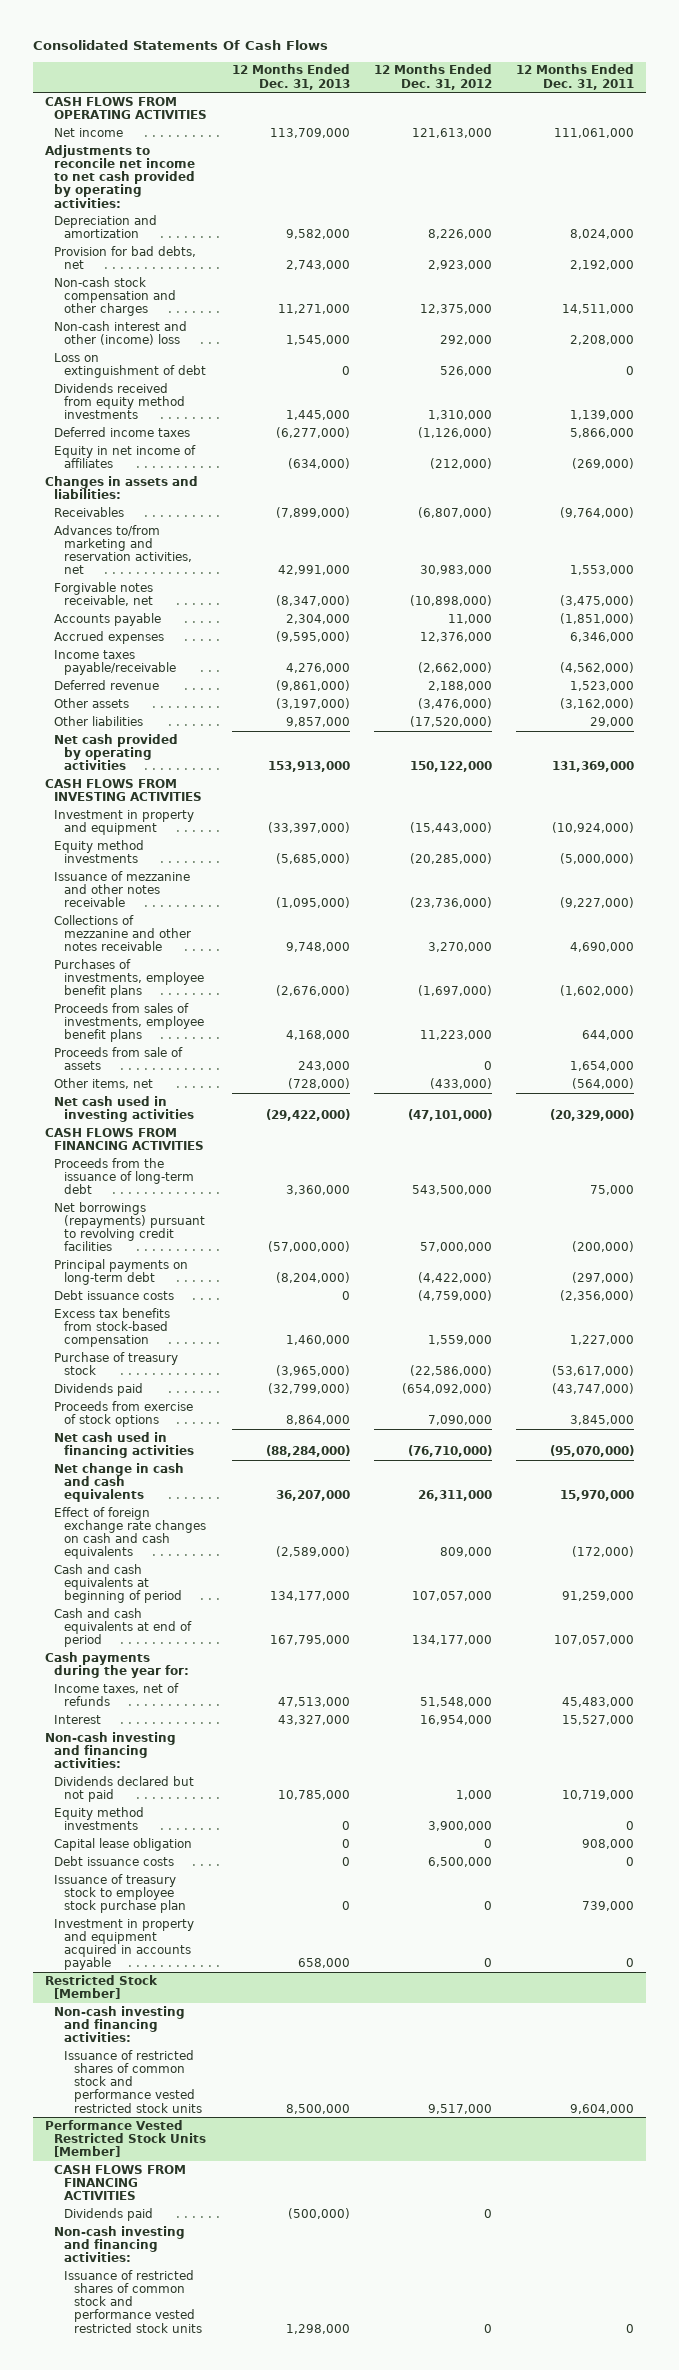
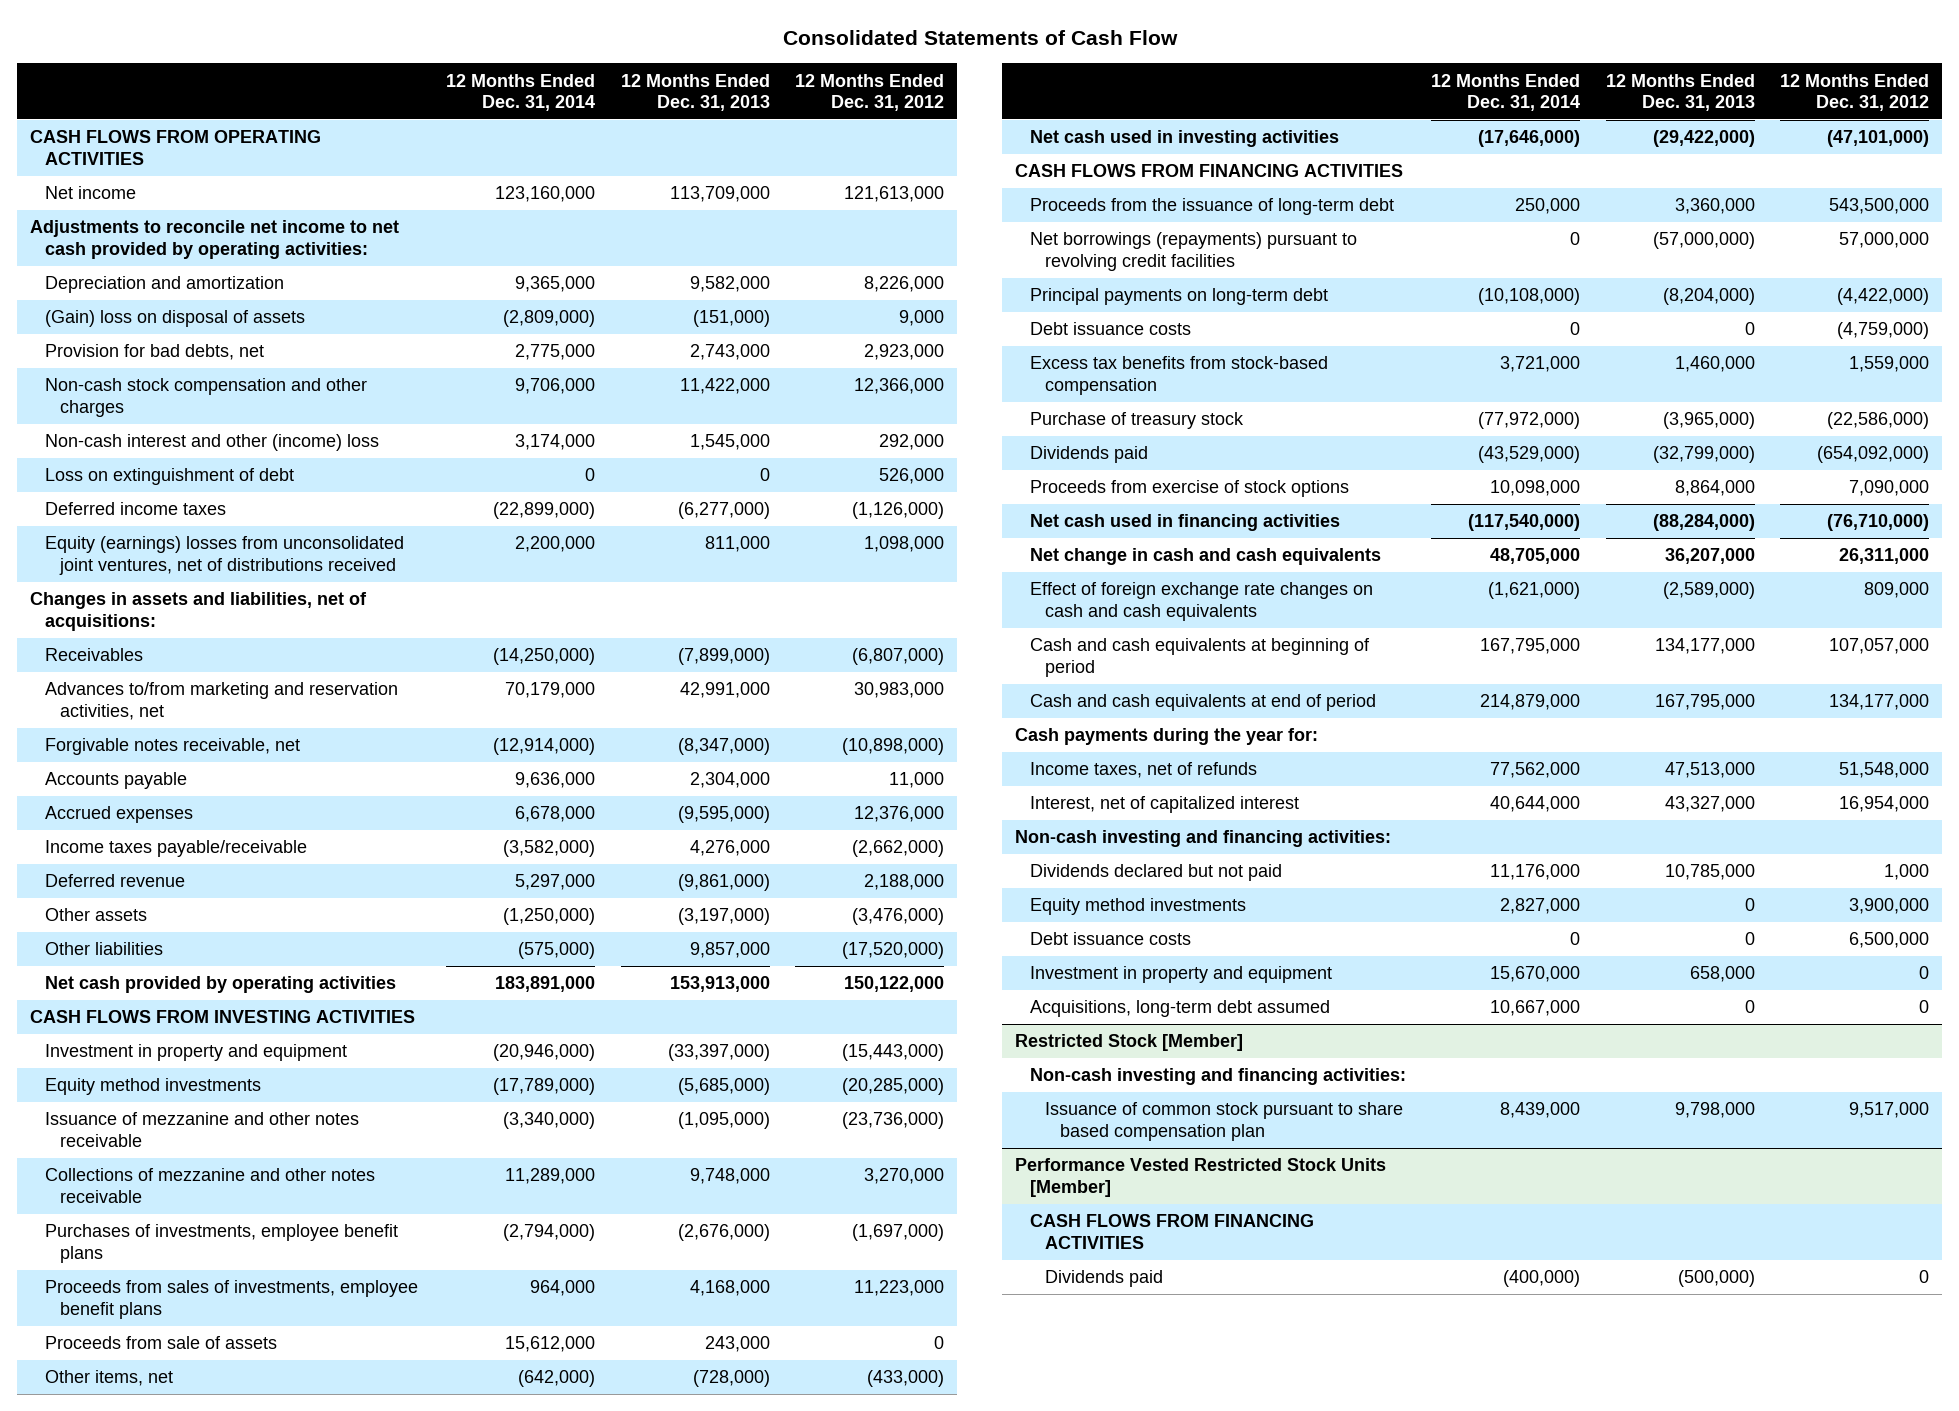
[32,40,328,51] Consolidated Statements Of Cash Flows -> [782,30,1178,46] Consolidated Statements of Cash Flow
[516,64,635,90] 12 Months Ended Dec. 31, 2011 -> none
none -> [446,73,596,111] 12 Months Ended Dec. 31, 2014
none -> [44,310,305,328] (Gain) loss on disposal of assets
[277,304,350,315] 11,271,000 -> [679,378,770,395] 11,422,000
[419,304,492,315] 12,375,000 -> [854,378,945,395] 12,366,000
[54,382,186,420] Dividends received from equity method investments -> none
[54,444,197,469] Equity in net income of affiliates -> none
none -> [44,536,404,575] Equity (earnings) losses from unconsolidated joint ventures, net of distributions received
[44,475,198,500] Changes in assets and liabilities: -> [29,592,367,631] Changes in assets and liabilities, net of acquisitions:
[54,1714,102,1724] Interest -> [1029,796,1299,814] Interest, net of capitalized interest
[54,1837,193,1851] Capital lease obligation -> none
[54,1873,187,1914] Issuance of treasury stock to employee stock purchase plan -> none
[54,1918,195,1971] Investment in property and equipment acquired in accounts payable -> [1029,966,1332,984] Investment in property and equipment
none -> [1029,1000,1330,1018] Acquisitions, long-term debt assumed
[64,2049,202,2113] Issuance of restricted shares of common stock and performance vested restricted stock units -> [1044,1102,1403,1141] Issuance of common stock pursuant to share based compensation plan
[285,2103,350,2114] 8,500,000 -> [1674,1102,1755,1119] 9,798,000
[54,2225,186,2263] Non-cash investing and financing activities: -> none
[64,2269,202,2333] Issuance of restricted shares of common stock and performance vested restricted stock units -> none

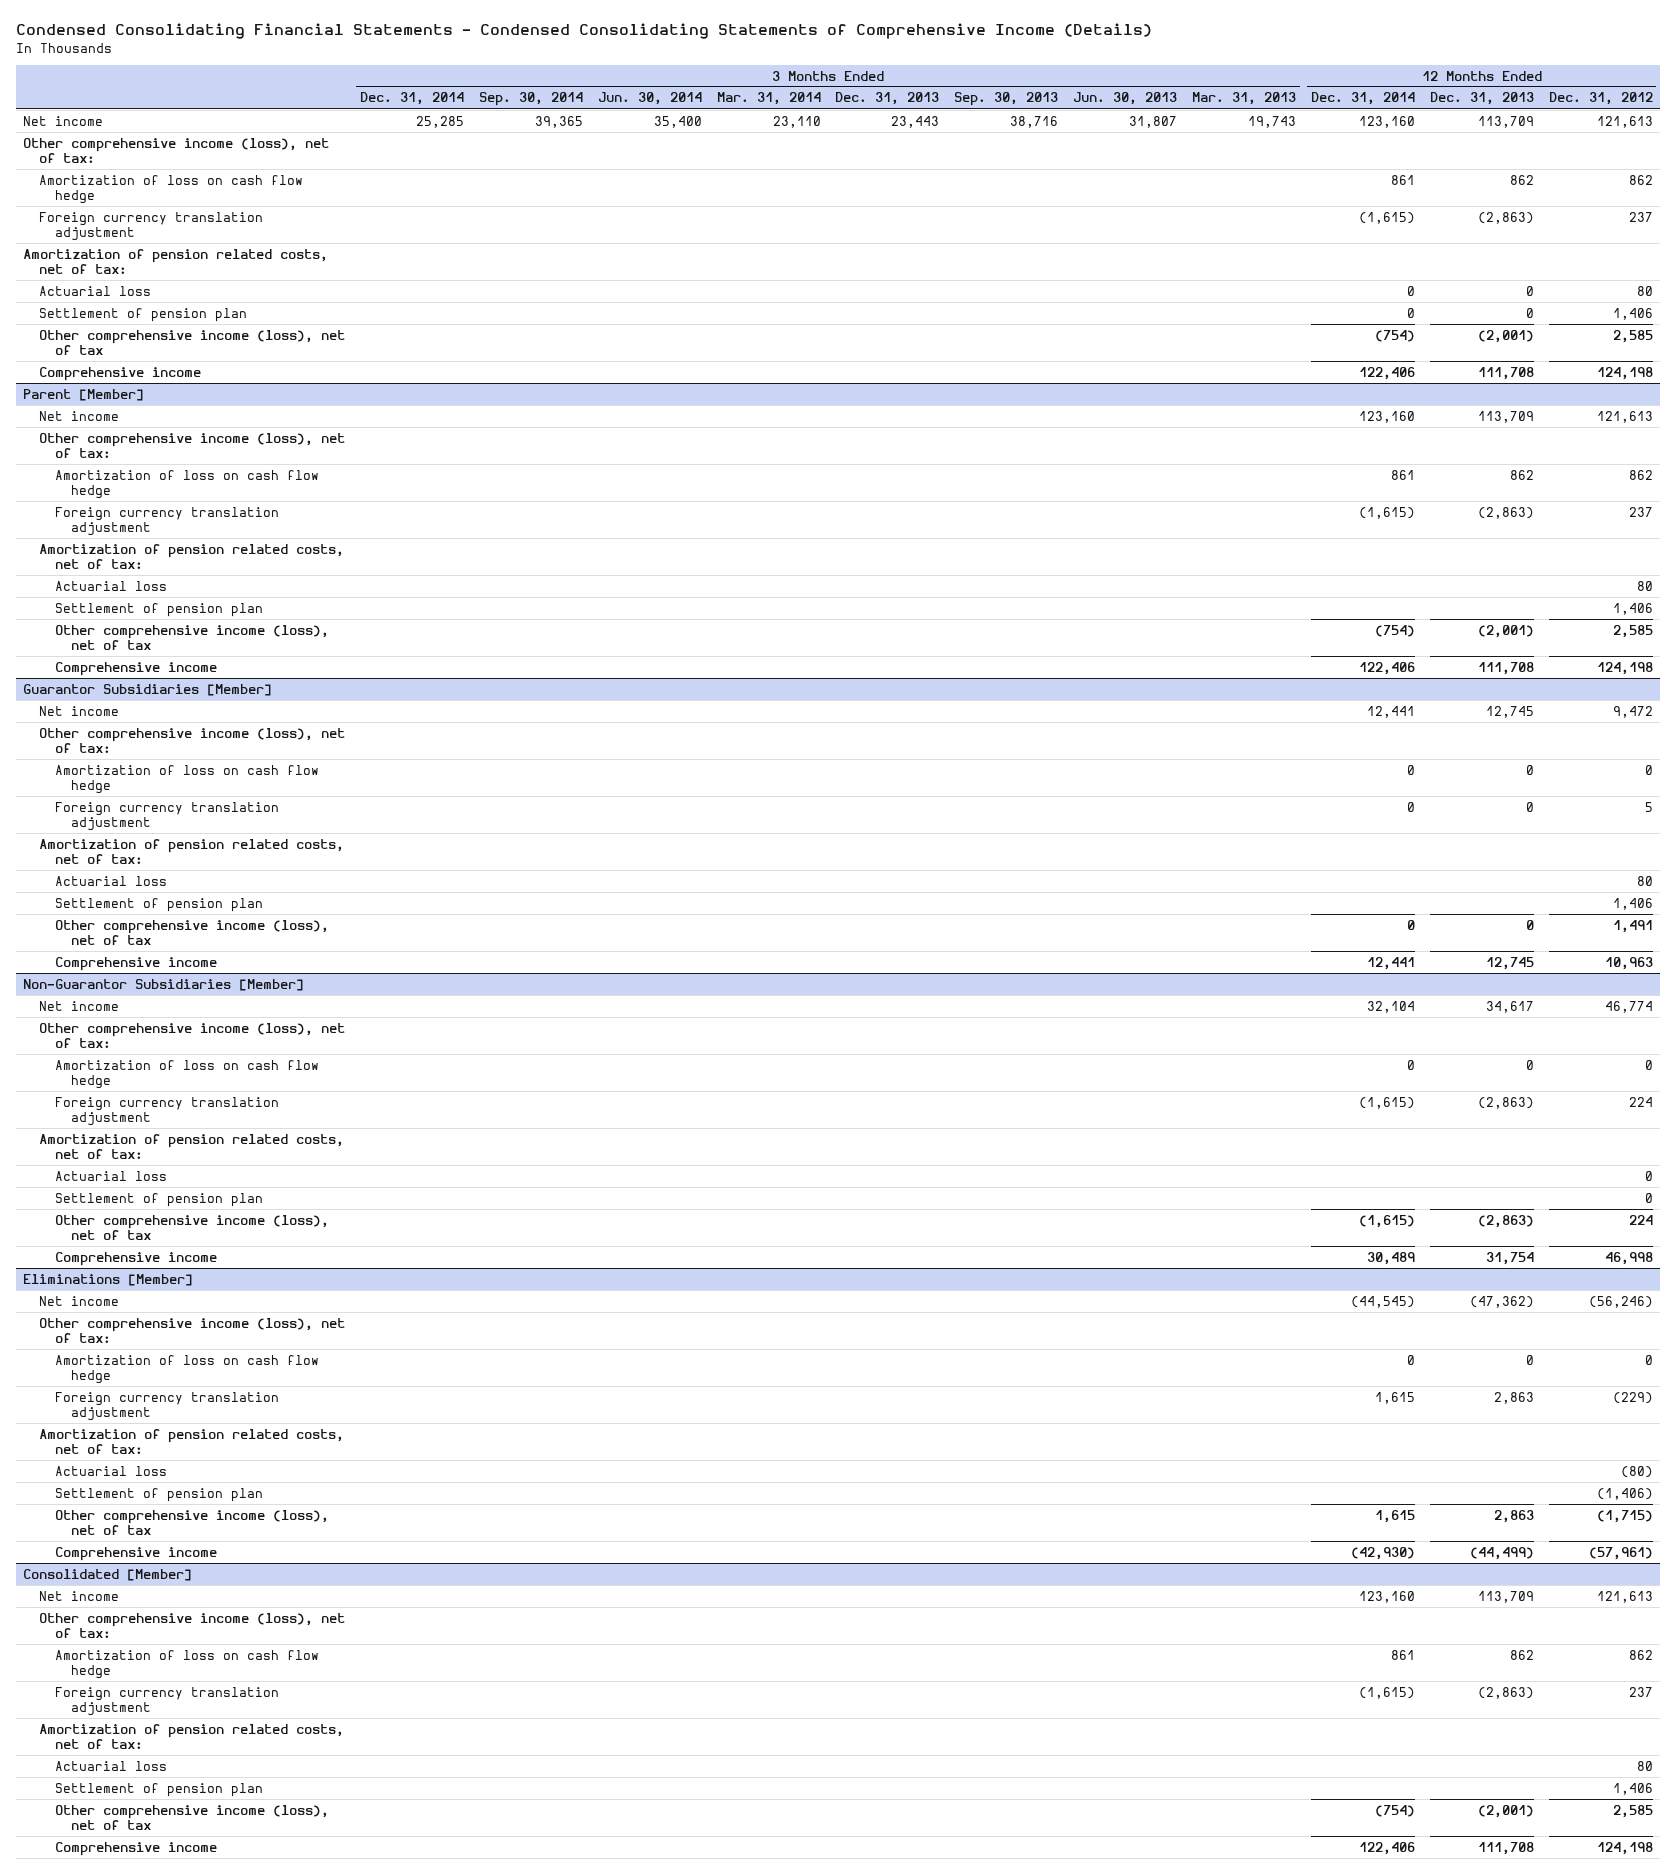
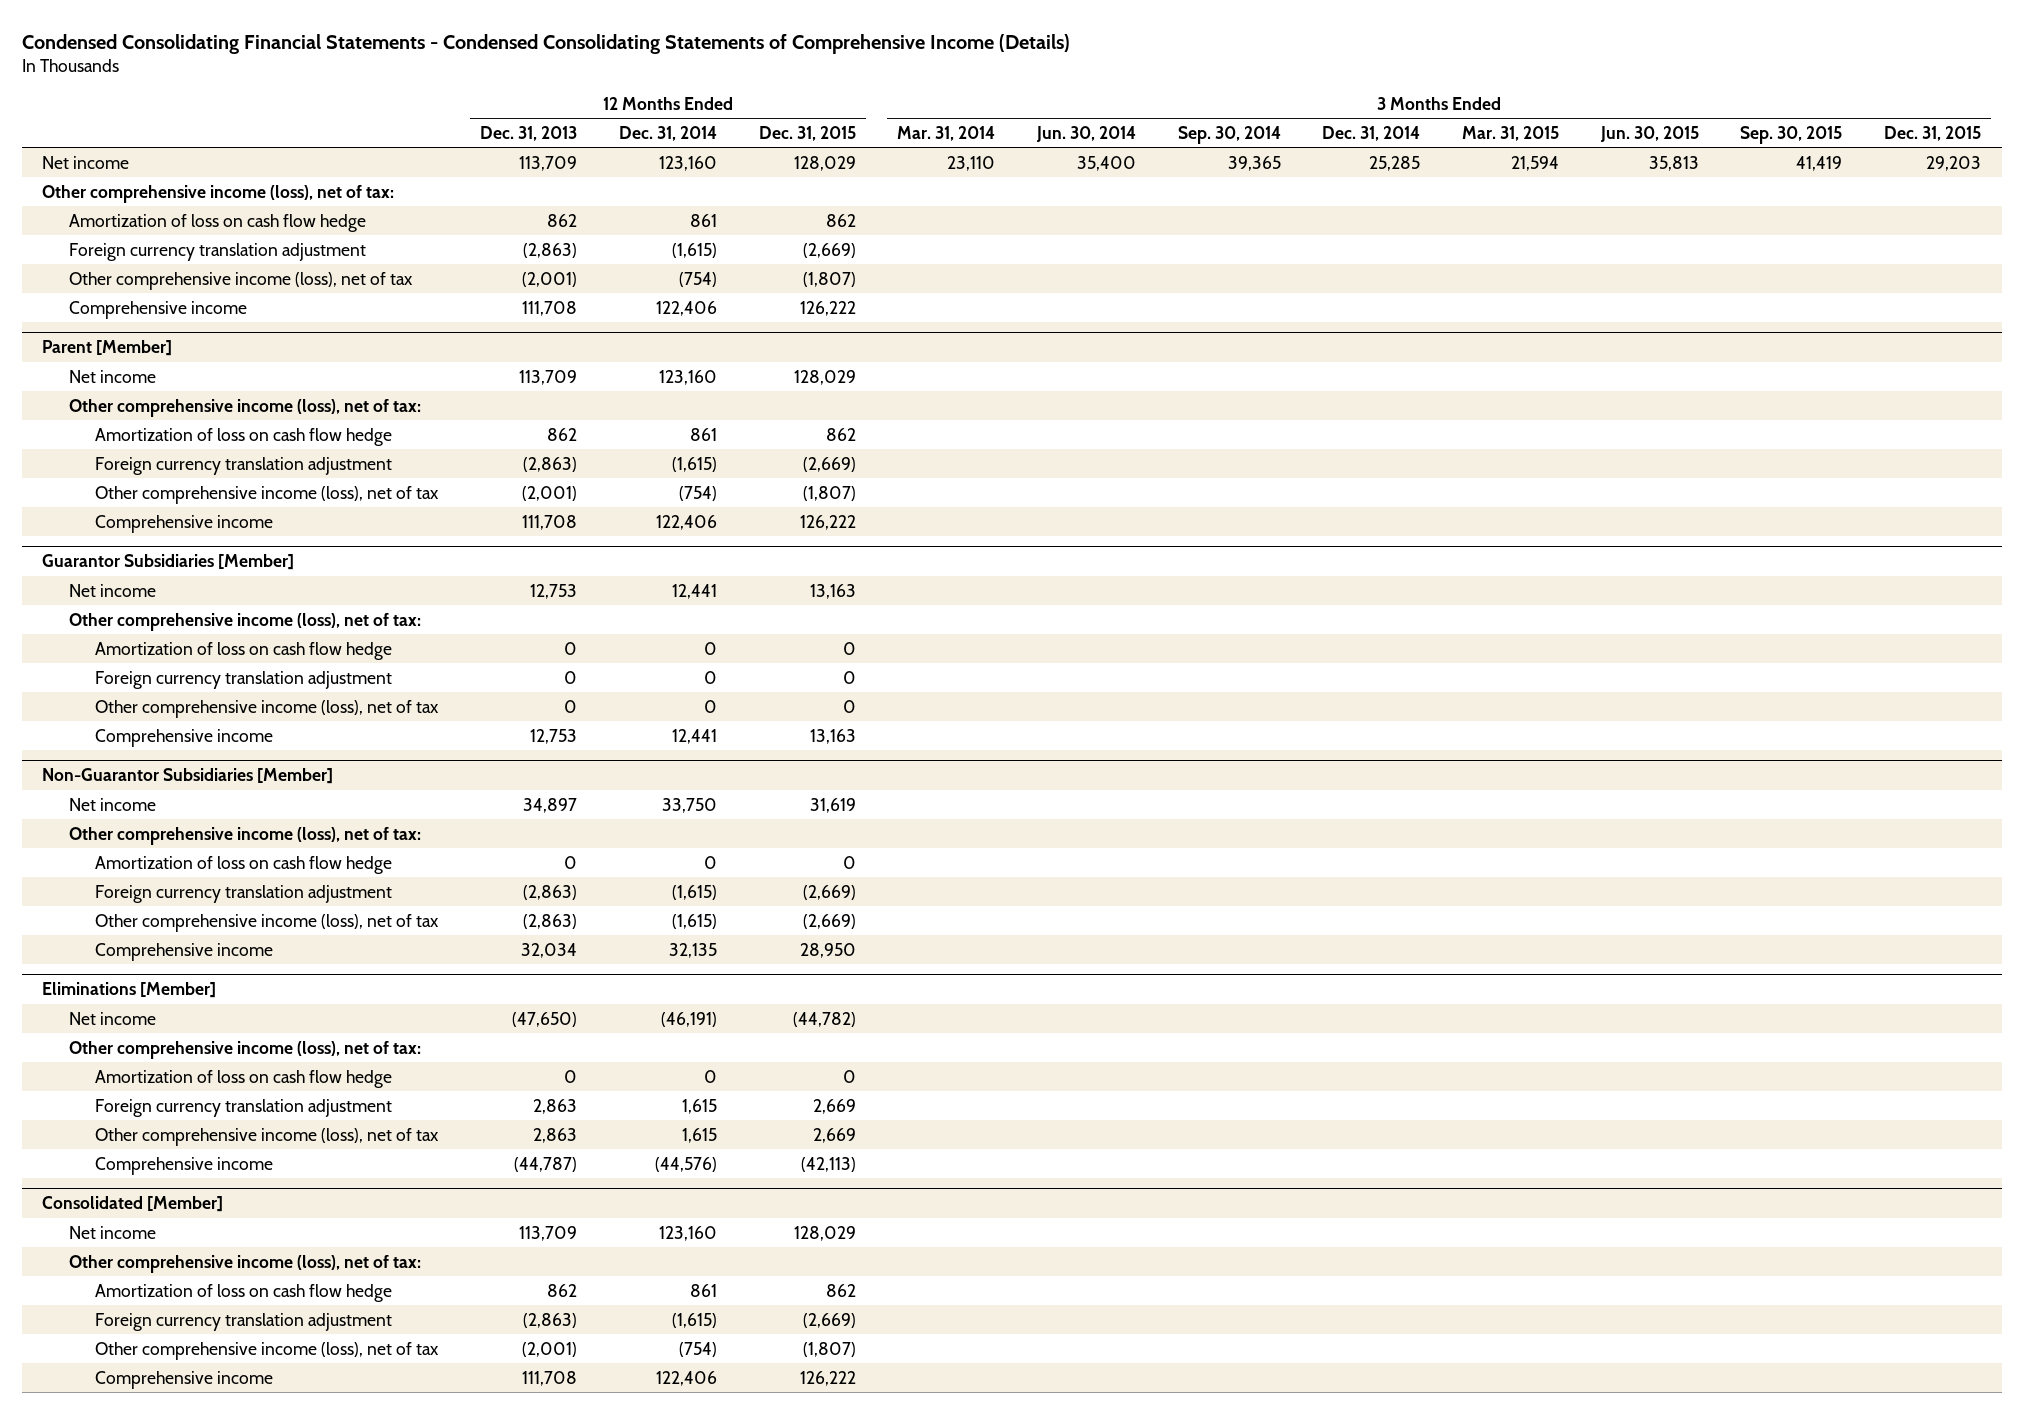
[835,92,940,106] Dec. 31, 2013 -> none
[954,92,1059,107] Sep. 30, 2013 -> none
[1073,92,1178,106] Jun. 30, 2013 -> none
[1192,92,1297,106] Mar. 31, 2013 -> none
[1548,92,1653,106] Dec. 31, 2012 -> none
none -> [758,126,856,142] Dec. 31, 2015
none -> [1461,126,1559,142] Mar. 31, 2015
none -> [1599,126,1699,143] Jun. 30, 2015
none -> [1740,126,1843,145] Sep. 30, 2015
none -> [1884,126,1982,142] Dec. 31, 2015
[23,248,329,275] Amortization of pension related costs, net of tax: -> none
[39,285,152,296] Actuarial loss -> none
[39,307,248,322] Settlement of pension plan -> none
[39,543,345,570] Amortization of pension related costs, net of tax: -> none
[55,580,168,591] Actuarial loss -> none
[55,602,264,617] Settlement of pension plan -> none
[1485,705,1534,718] 12,745 -> [530,583,578,599] 12,753
[39,838,345,865] Amortization of pension related costs, net of tax: -> none
[55,875,168,886] Actuarial loss -> none
[55,897,264,912] Settlement of pension plan -> none
[1485,956,1534,970] 12,745 -> [530,728,578,744] 12,753
[1366,1000,1415,1013] 32,104 -> [661,797,717,813] 33,750
[1485,1000,1534,1013] 34,617 -> [523,797,578,813] 34,897
[39,1133,345,1160] Amortization of pension related costs, net of tax: -> none
[55,1170,168,1181] Actuarial loss -> none
[55,1192,264,1207] Settlement of pension plan -> none
[1366,1251,1415,1265] 30,489 -> [668,942,717,958] 32,135
[1485,1251,1534,1265] 31,754 -> [521,942,578,958] 32,034
[1350,1295,1415,1308] (44,545) -> [660,1011,717,1027] (46,191)
[1469,1295,1534,1308] (47,362) -> [512,1011,578,1027] (47,650)
[39,1428,345,1455] Amortization of pension related costs, net of tax: -> none
[55,1465,168,1476] Actuarial loss -> none
[55,1487,264,1502] Settlement of pension plan -> none
[1350,1546,1415,1560] (42,930) -> [654,1156,717,1172] (44,576)
[1469,1546,1534,1560] (44,499) -> [514,1156,578,1172] (44,787)
[39,1723,345,1750] Amortization of pension related costs, net of tax: -> none
[55,1760,168,1771] Actuarial loss -> none
[55,1782,264,1797] Settlement of pension plan -> none

